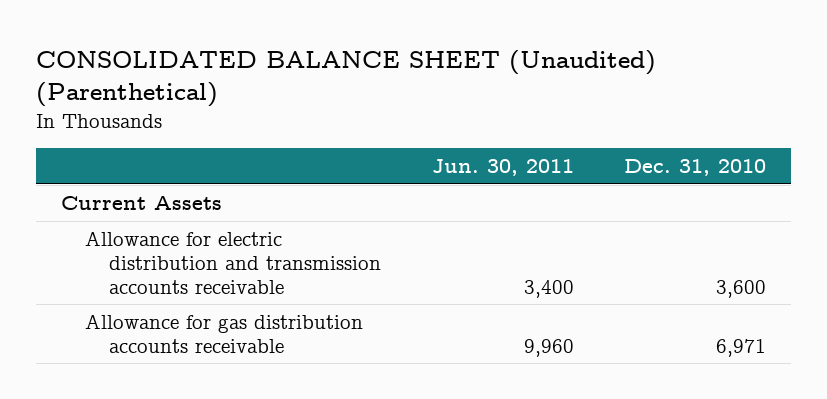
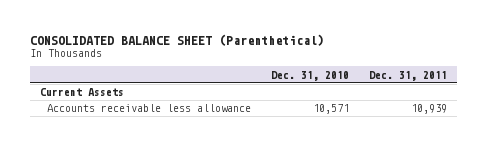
[35,49,656,107] CONSOLIDATED BALANCE SHEET (Unaudited) (Parenthetical) -> [30,33,325,46] CONSOLIDATED BALANCE SHEET (Parenthetical)
[431,159,574,177] Jun. 30, 2011 -> none
none -> [369,70,448,81] Dec. 31, 2011
[85,313,364,353] Allowance for gas distribution accounts receivable -> none
[85,230,382,294] Allowance for electric distribution and transmission accounts receivable -> [47,104,252,113] Accounts receivable less allowance
[715,279,766,298] 3,600 -> [313,104,350,115] 10,571

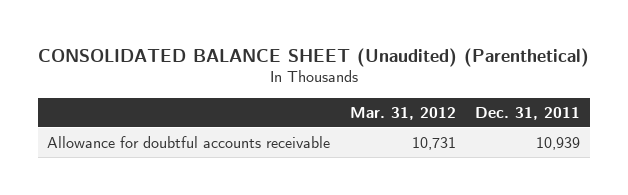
[30,33,325,46] CONSOLIDATED BALANCE SHEET (Parenthetical) -> [37,47,589,67] CONSOLIDATED BALANCE SHEET (Unaudited) (Parenthetical)
[271,70,350,81] Dec. 31, 2010 -> none
none -> [349,106,456,120] Mar. 31, 2012
[40,88,125,97] Current Assets -> none
[47,104,252,113] Accounts receivable less allowance -> [47,135,331,148] Allowance for doubtful accounts receivable

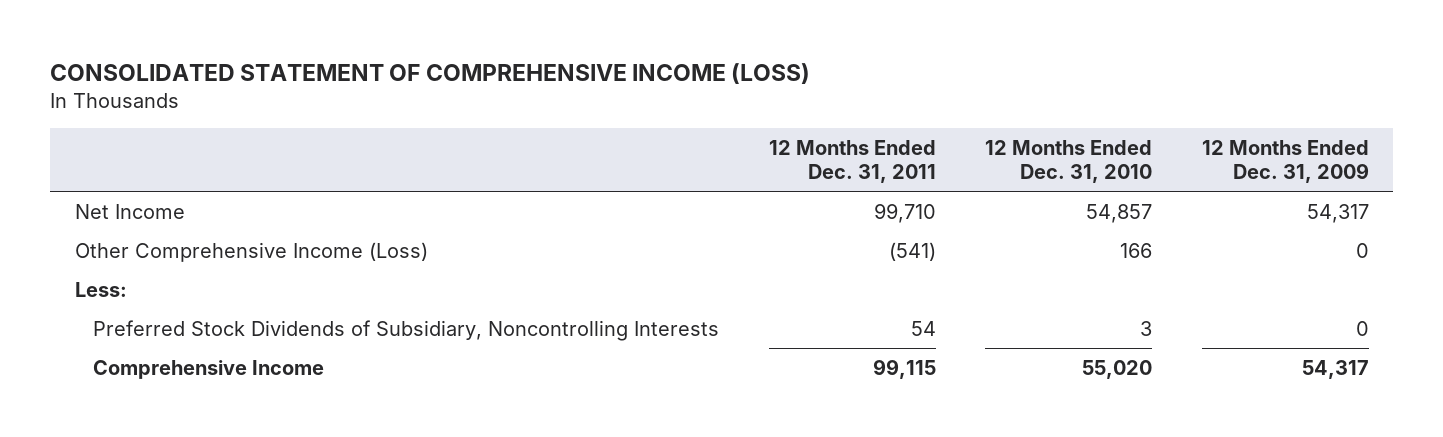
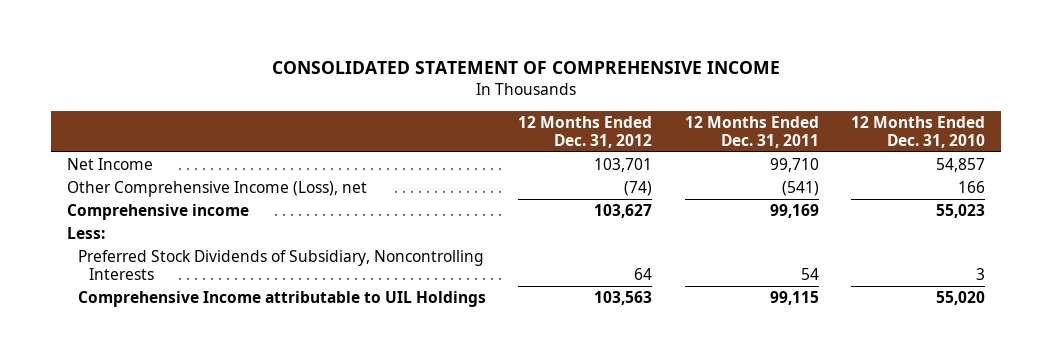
[50,63,811,85] CONSOLIDATED STATEMENT OF COMPREHENSIVE INCOME (LOSS) -> [271,61,780,75] CONSOLIDATED STATEMENT OF COMPREHENSIVE INCOME
[1201,140,1369,183] 12 Months Ended Dec. 31, 2009 -> none
none -> [518,115,653,148] 12 Months Ended Dec. 31, 2012
[74,242,428,263] Other Comprehensive Income (Loss) -> [66,181,367,198] Other Comprehensive Income (Loss), net
none -> [66,204,249,221] Comprehensive income
[93,360,325,380] Comprehensive Income -> [77,291,486,308] Comprehensive Income attributable to UIL Holdings

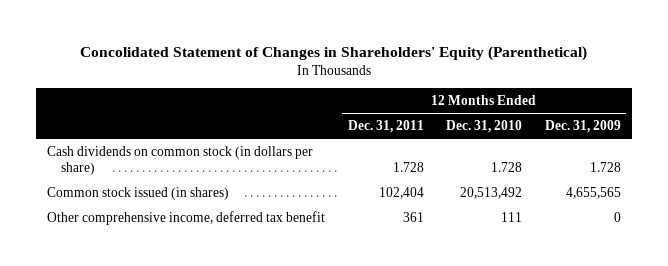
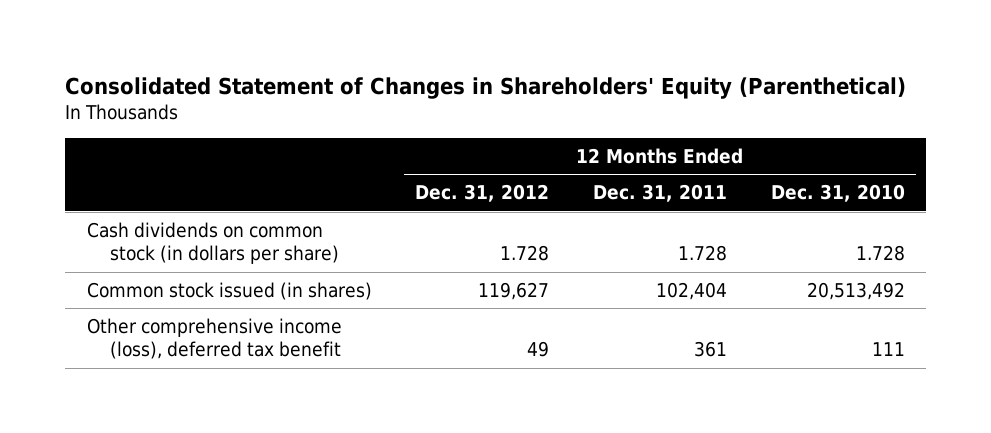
[80,45,588,61] Concolidated Statement of Changes in Shareholders' Equity (Parenthetical) -> [64,77,906,100] Consolidated Statement of Changes in Shareholders' Equity (Parenthetical)
[544,119,621,133] Dec. 31, 2009 -> none
none -> [415,184,550,203] Dec. 31, 2012
[47,210,326,225] Other comprehensive income, deferred tax benefit -> [86,317,342,360] Other comprehensive income (loss), deferred tax benefit

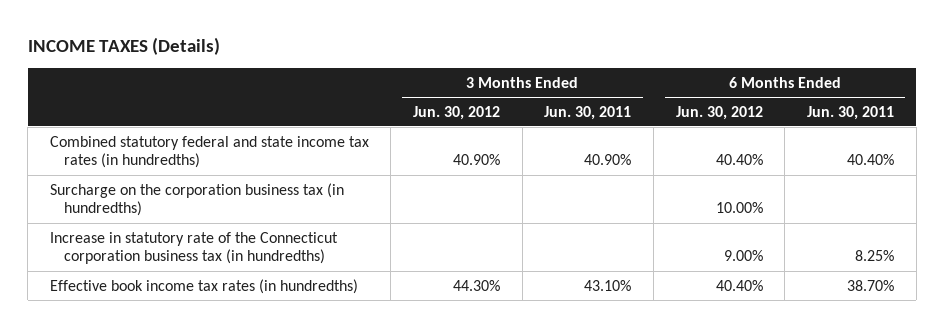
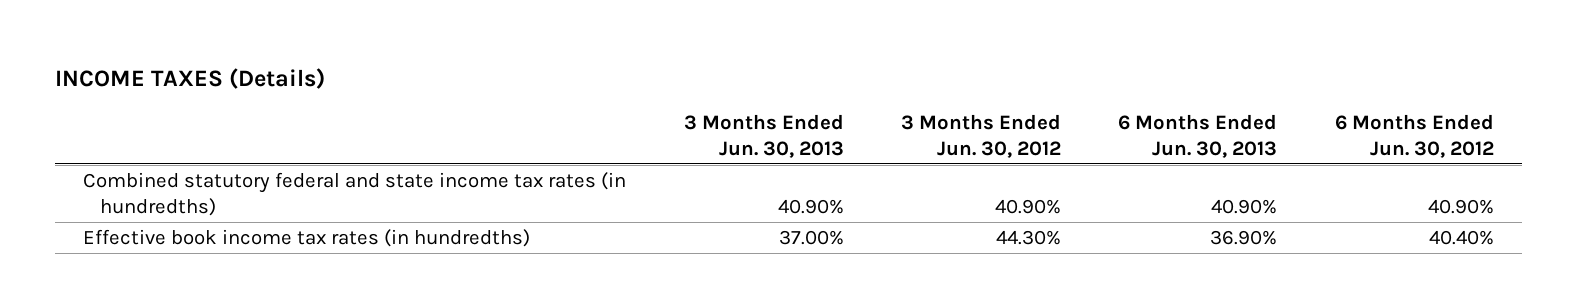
[544,105,632,120] Jun. 30, 2011 -> none
[807,105,895,120] Jun. 30, 2011 -> none
none -> [683,113,844,158] 3 Months Ended Jun. 30, 2013
none -> [1118,113,1278,158] 6 Months Ended Jun. 30, 2013
[49,182,344,217] Surcharge on the corporation business tax (in hundredths) -> none
[49,231,338,265] Increase in statutory rate of the Connecticut corporation business tax (in hundredths) -> none
[715,154,763,166] 40.40% -> [1427,198,1494,214] 40.90%

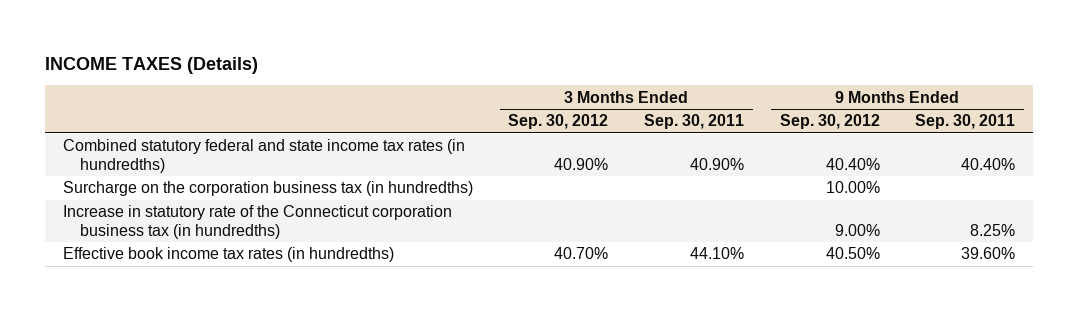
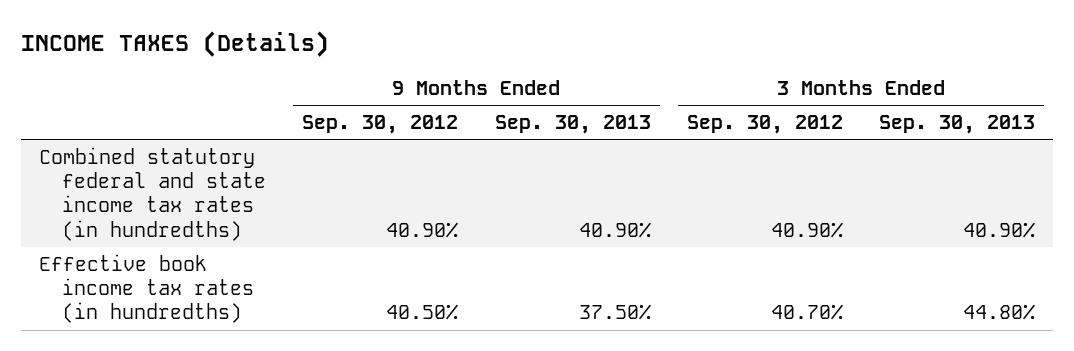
[643,114,744,130] Sep. 30, 2011 -> none
[915,114,1016,130] Sep. 30, 2011 -> none
none -> [494,115,651,135] Sep. 30, 2013
none -> [878,115,1035,135] Sep. 30, 2013
[62,181,473,197] Surcharge on the corporation business tax (in hundredths) -> none
[62,205,452,240] Increase in statutory rate of the Connecticut corporation business tax (in hundredths) -> none
[825,158,880,171] 40.40% -> [386,221,459,238] 40.90%

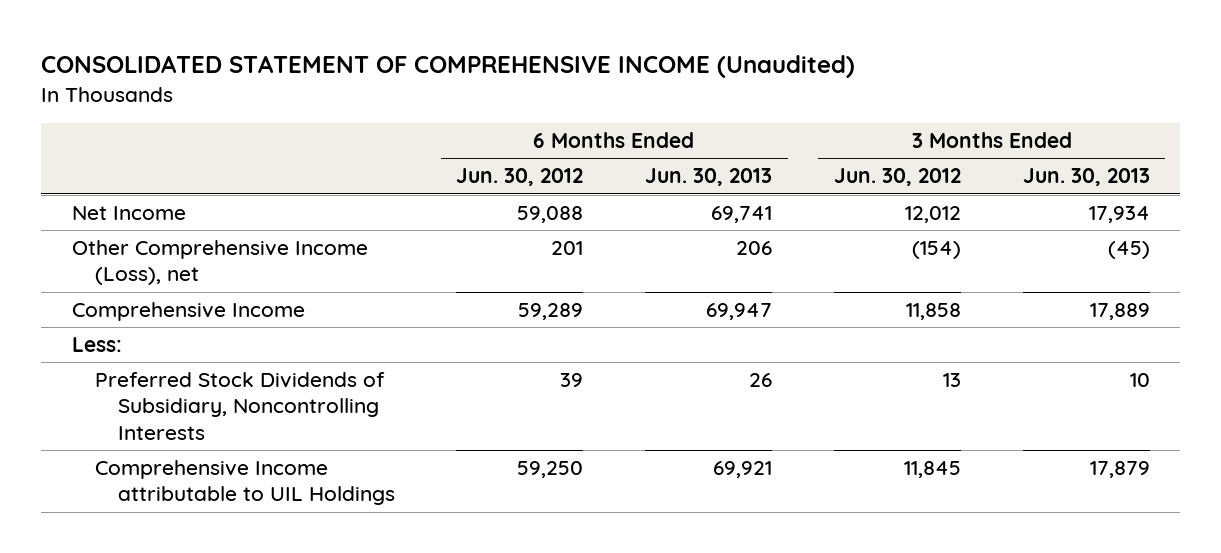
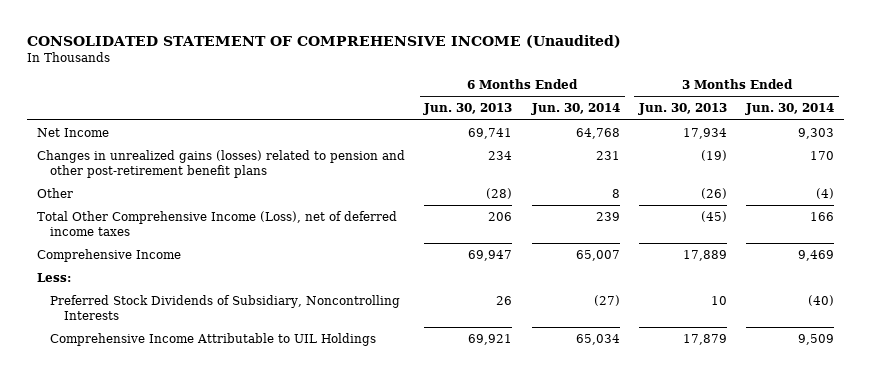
[456,168,584,187] Jun. 30, 2012 -> none
[833,168,961,187] Jun. 30, 2012 -> none
none -> [530,103,620,116] Jun. 30, 2014
none -> [745,103,835,116] Jun. 30, 2014
none -> [37,149,406,179] Changes in unrealized gains (losses) related to pension and other post-retirement benefit plans
none -> [37,187,74,198] Other
[71,240,368,286] Other Comprehensive Income (Loss), net -> [37,210,398,237] Total Other Comprehensive Income (Loss), net of deferred income taxes
[94,460,395,506] Comprehensive Income attributable to UIL Holdings -> [50,332,377,346] Comprehensive Income Attributable to UIL Holdings

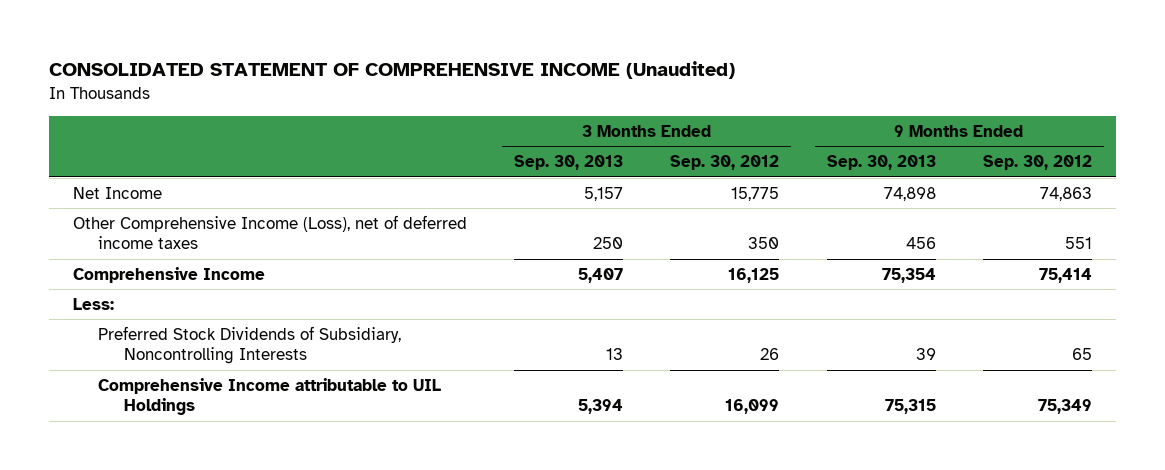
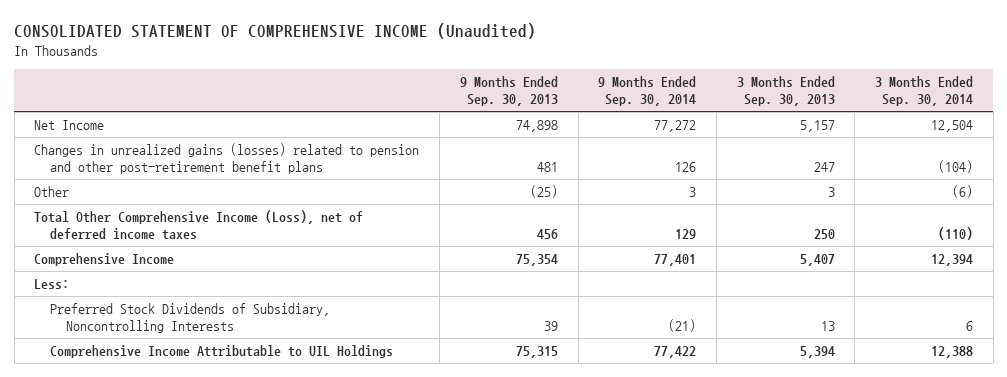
[670,155,780,171] Sep. 30, 2012 -> none
[983,155,1093,171] Sep. 30, 2012 -> none
none -> [598,76,697,107] 9 Months Ended Sep. 30, 2014
none -> [874,76,973,107] 3 Months Ended Sep. 30, 2014
none -> [34,143,420,175] Changes in unrealized gains (losses) related to pension and other post-retirement benefit plans
none -> [34,186,70,198] Other
[72,215,467,250] Other Comprehensive Income (Loss), net of deferred income taxes -> [34,210,364,241] Total Other Comprehensive Income (Loss), net of deferred income taxes
[98,378,442,416] Comprehensive Income attributable to UIL Holdings -> [50,345,394,359] Comprehensive Income Attributable to UIL Holdings

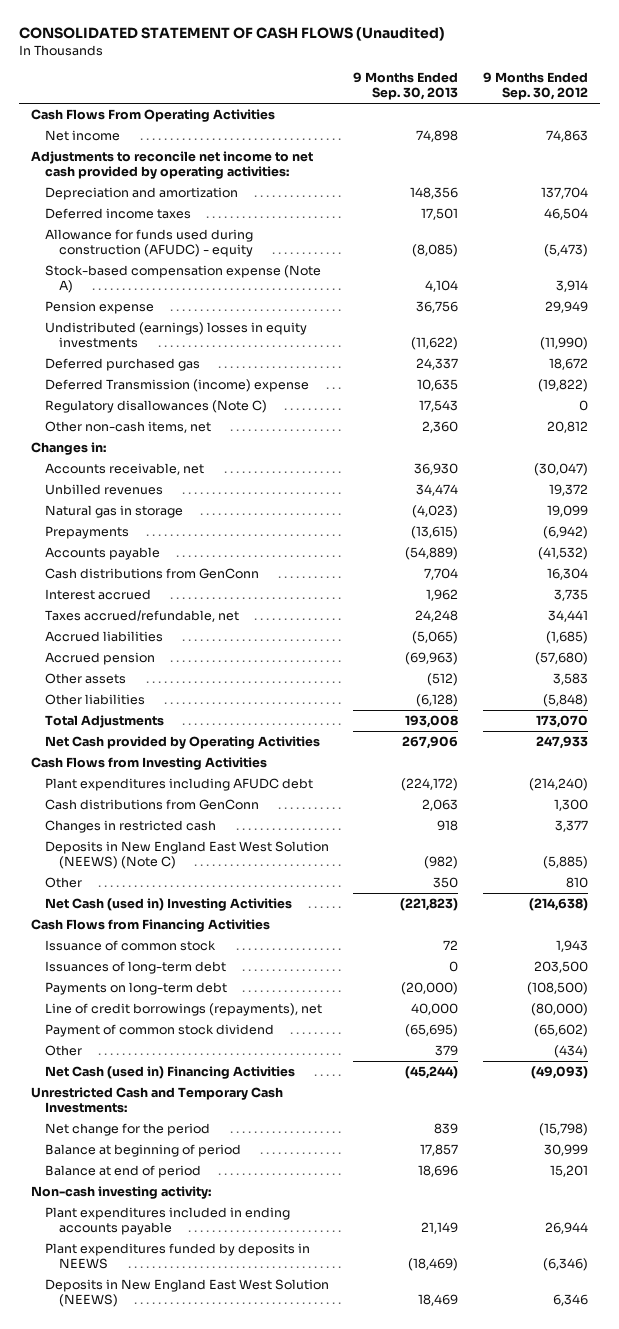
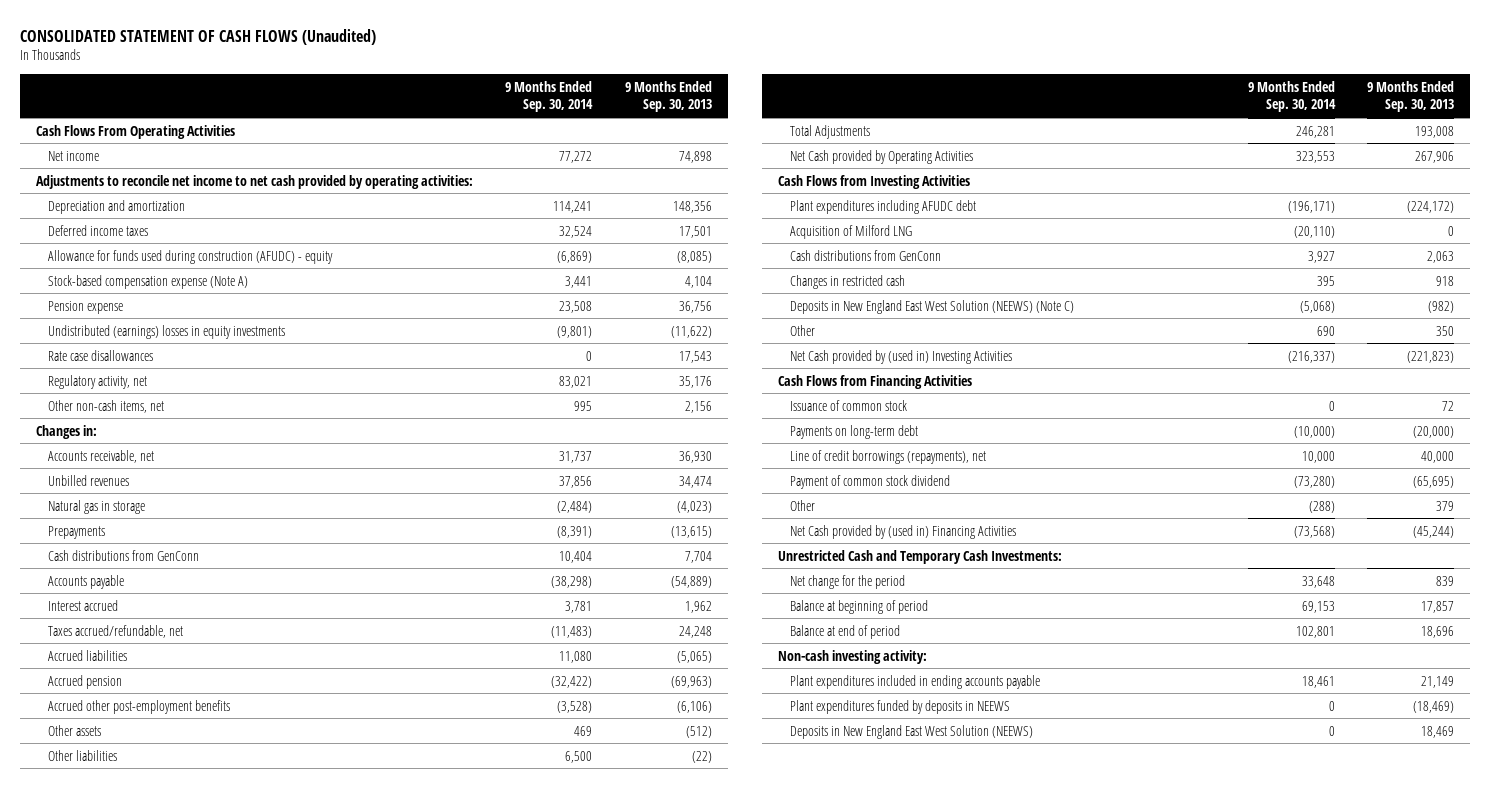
[482,72,588,101] 9 Months Ended Sep. 30, 2012 -> none
none -> [505,80,594,113] 9 Months Ended Sep. 30, 2014
[45,358,201,372] Deferred purchased gas -> none
[45,379,310,393] Deferred Transmission (income) expense -> none
[45,400,268,414] Regulatory disallowances (Note C) -> [48,349,154,361] Rate case disallowances
none -> [48,374,148,389] Regulatory activity, net
[422,421,459,434] 2,360 -> [684,400,712,413] 2,156
[45,547,161,561] Accounts payable -> [48,574,125,589] Accounts payable
none -> [48,699,231,714] Accrued other post-employment benefits
[416,694,459,708] (6,128) -> [691,750,712,763] (22)
none -> [790,224,913,239] Acquisition of Milford LNG
[45,898,293,912] Net Cash (used in) Investing Activities -> [790,349,1013,364] Net Cash provided by (used in) Investing Activities
[45,961,227,975] Issuances of long-term debt -> none
[45,1066,296,1080] Net Cash (used in) Financing Activities -> [790,524,1017,539] Net Cash provided by (used in) Financing Activities

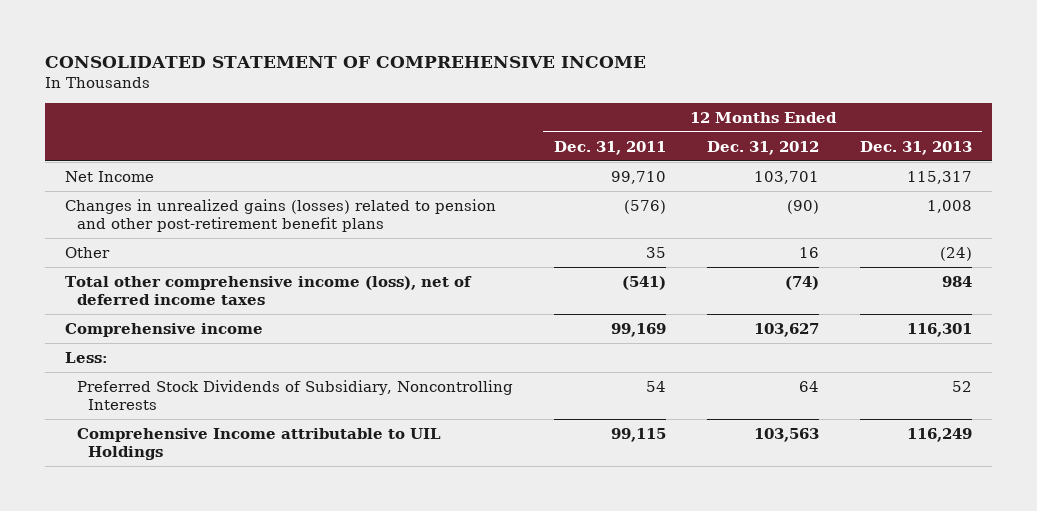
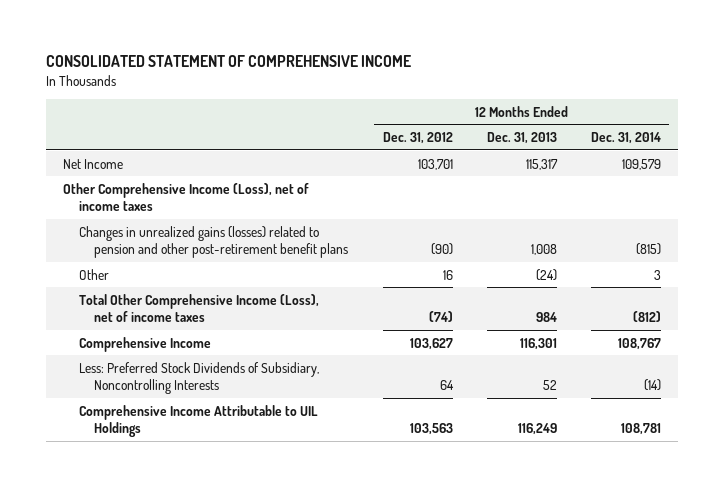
[553,140,666,155] Dec. 31, 2011 -> none
none -> [590,132,661,145] Dec. 31, 2014
none -> [63,182,310,212] Other Comprehensive Income (Loss), net of income taxes
[65,351,109,363] Less: -> none
[65,275,473,306] Total other comprehensive income (loss), net of deferred income taxes -> [78,293,319,323] Total Other Comprehensive Income (Loss), net of income taxes
[65,322,264,337] Comprehensive income -> [78,336,211,352] Comprehensive Income
[76,379,513,411] Preferred Stock Dividends of Subsidiary, Noncontrolling Interests -> [78,361,319,395] Less: Preferred Stock Dividends of Subsidiary, Noncontrolling Interests
[76,427,441,461] Comprehensive Income attributable to UIL Holdings -> [78,404,318,438] Comprehensive Income Attributable to UIL Holdings

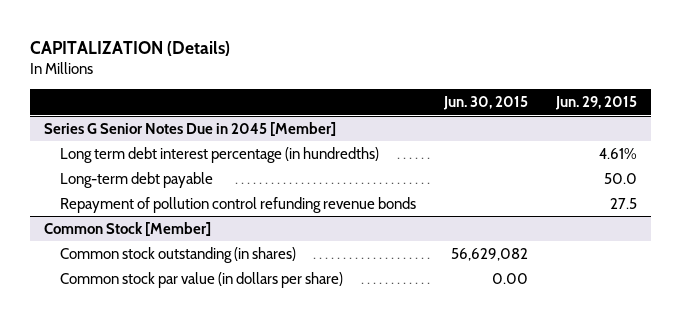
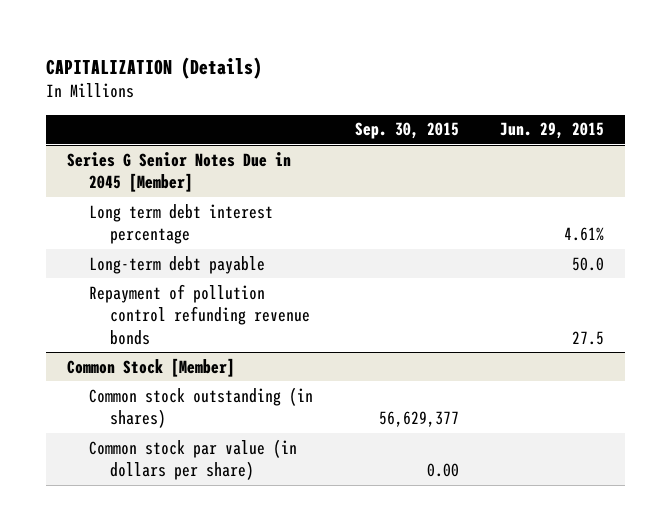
[443,96,529,111] Jun. 30, 2015 -> none
none -> [354,122,459,140] Sep. 30, 2015
[59,147,379,164] Long term debt interest percentage (in hundredths) -> [88,203,273,245] Long term debt interest percentage

